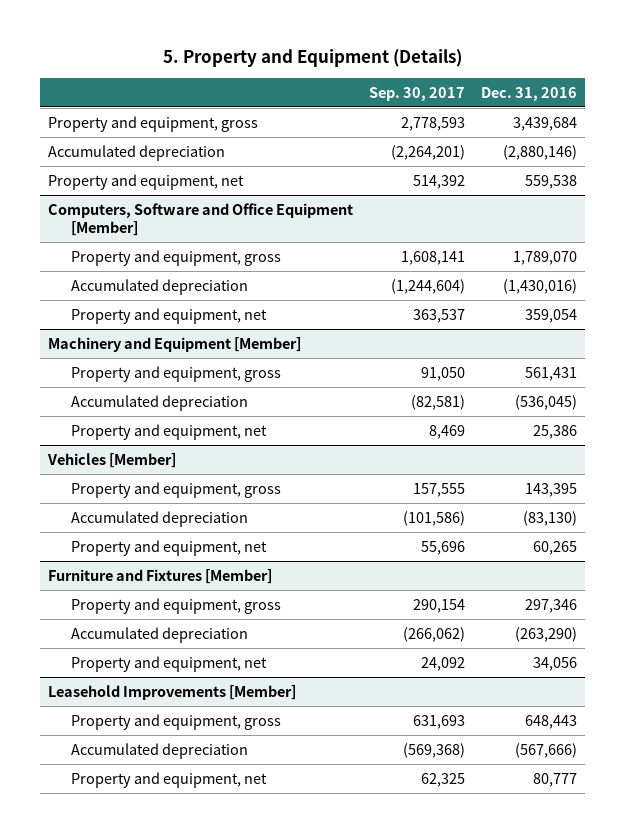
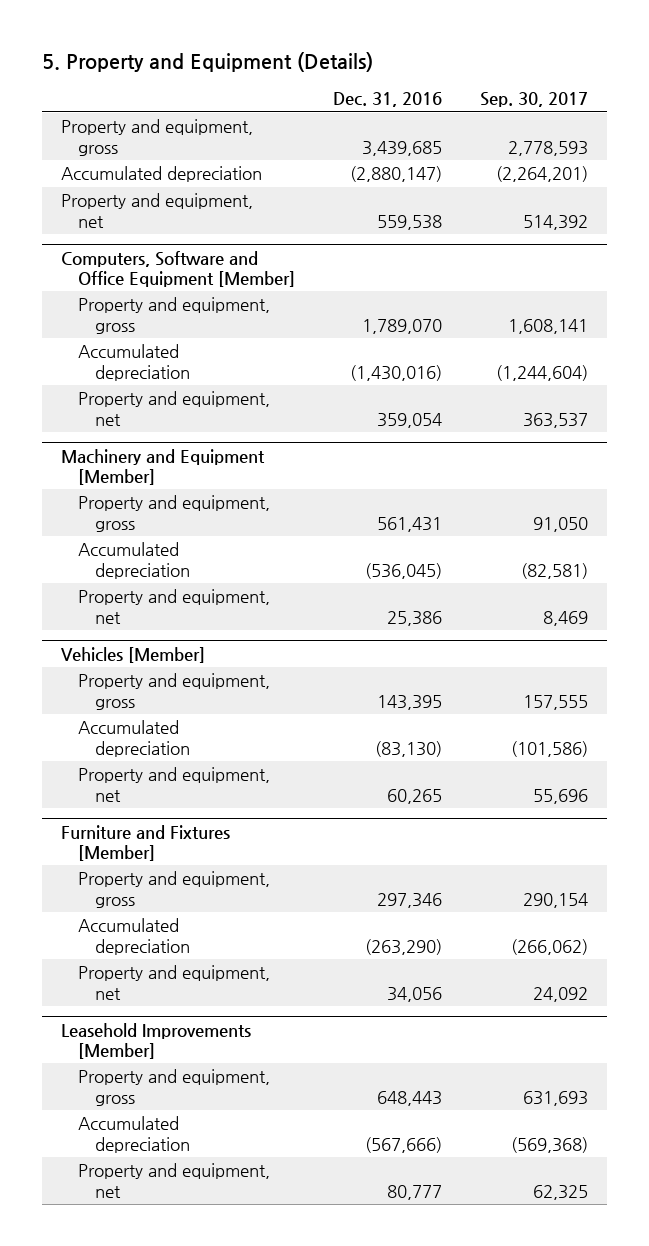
[513,117,578,132] 3,439,684 -> [362,140,443,156] 3,439,685
[503,145,578,161] (2,880,146) -> [350,166,443,183] (2,880,147)

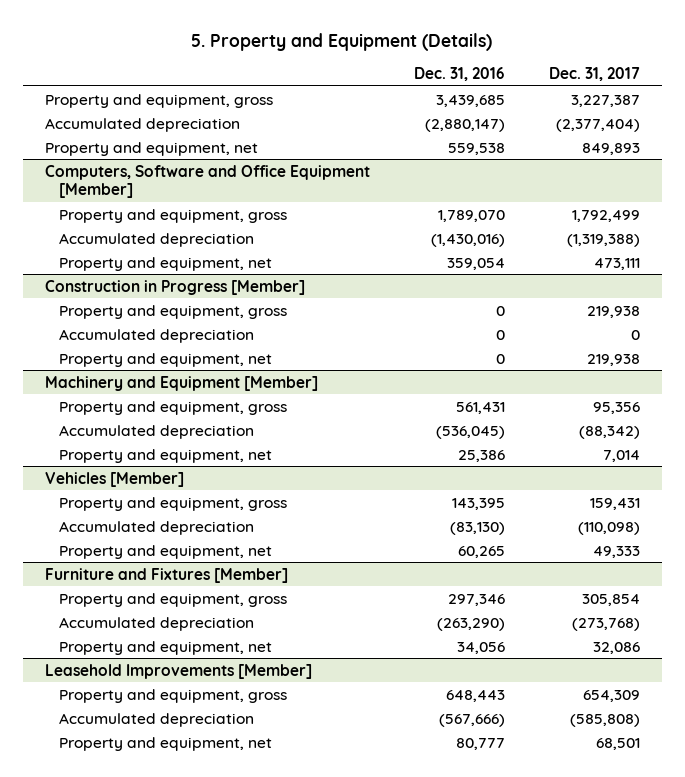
[480,92,589,108] Sep. 30, 2017 -> none
none -> [548,67,640,82] Dec. 31, 2017
none -> [44,279,305,295] Construction in Progress [Member]
none -> [59,304,288,319] Property and equipment, gross
none -> [59,328,255,343] Accumulated depreciation
none -> [59,352,273,367] Property and equipment, net

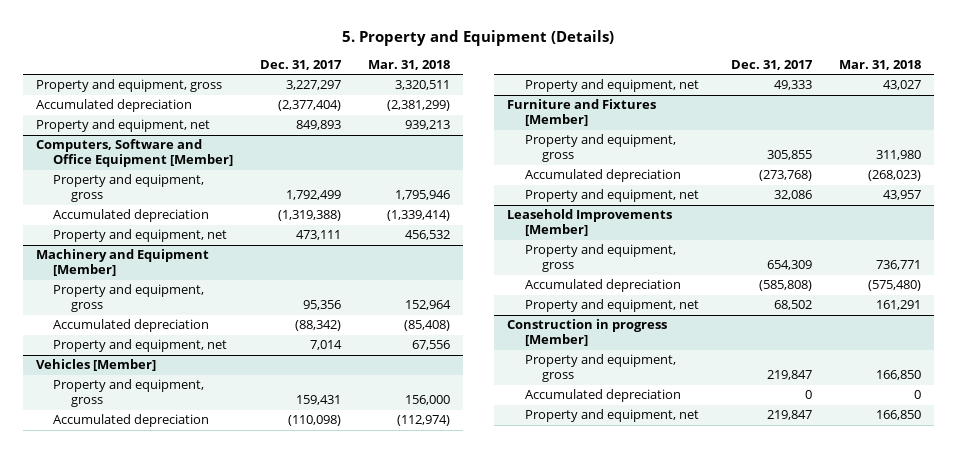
[413,67,505,82] Dec. 31, 2016 -> none
none -> [367,59,450,70] Mar. 31, 2018
[570,94,640,107] 3,227,387 -> [285,80,341,91] 3,227,297
[44,279,305,295] Construction in Progress [Member] -> none
[59,304,288,319] Property and equipment, gross -> none
[59,328,255,343] Accumulated depreciation -> none
[59,352,273,367] Property and equipment, net -> none
[581,593,640,606] 305,854 -> [767,150,813,161] 305,855
[595,737,640,750] 68,501 -> [774,300,813,311] 68,502
none -> [507,319,668,347] Construction in progress [Member]
none -> [524,354,676,383] Property and equipment, gross
none -> [524,389,681,403] Accumulated depreciation
none -> [524,409,699,423] Property and equipment, net

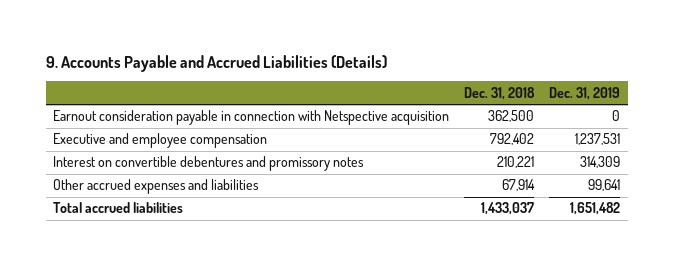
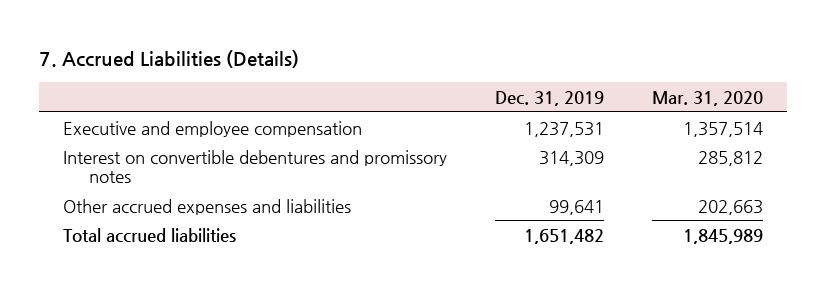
[46,54,388,72] 9. Accounts Payable and Accrued Liabilities (Details) -> [39,50,300,69] 7. Accrued Liabilities (Details)
[464,86,536,100] Dec. 31, 2018 -> none
none -> [652,90,764,106] Mar. 31, 2020
[53,110,450,126] Earnout consideration payable in connection with Netspective acquisition -> none

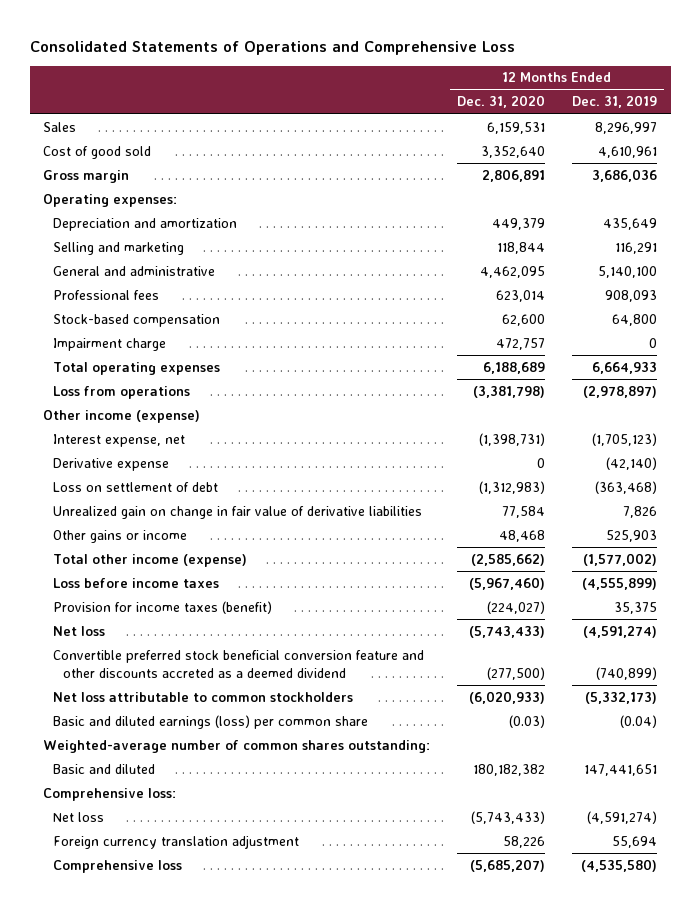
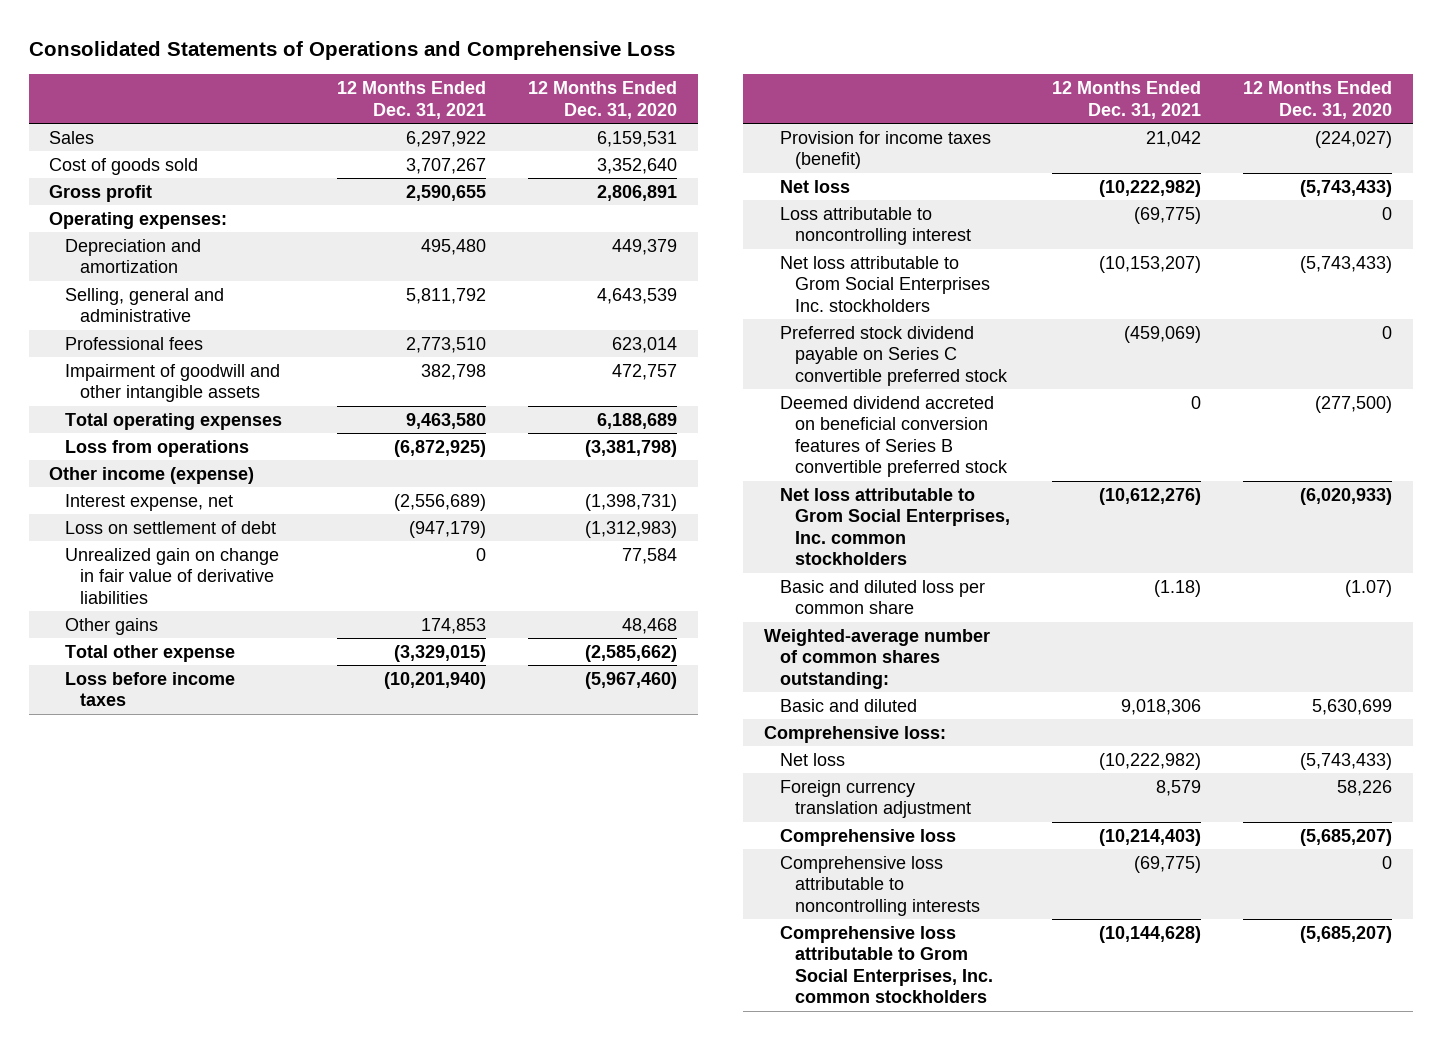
[572,95,658,109] Dec. 31, 2019 -> none
none -> [337,81,487,119] 12 Months Ended Dec. 31, 2021
[43,145,152,159] Cost of good sold -> [49,157,199,175] Cost of goods sold
[43,169,130,183] Gross margin -> [49,184,153,202] Gross profit
[53,241,185,255] Selling and marketing -> none
[53,265,216,276] General and administrative -> [64,287,224,323] Selling, general and administrative
[480,265,546,278] 4,462,095 -> [597,287,678,304] 4,643,539
[53,313,221,327] Stock-based compensation -> none
[53,337,167,351] Impairment charge -> [64,363,280,403] Impairment of goodwill and other intangible assets
[53,457,170,471] Derivative expense -> none
[53,529,188,543] Other gains or income -> [64,617,158,635] Other gains
[53,553,248,567] Total other income (expense) -> [64,644,235,662] Total other expense
none -> [779,206,972,246] Loss attributable to noncontrolling interest
none -> [779,255,991,312] Net loss attributable to Grom Social Enterprises Inc. stockholders
[53,649,425,678] Convertible preferred stock beneficial conversion feature and other discounts accreted as a deemed dividend -> [779,325,1009,386] Preferred stock dividend payable on Series C convertible preferred stock
[487,666,546,680] (277,500) -> [1381,325,1392,339] 0
none -> [779,395,1009,478] Deemed dividend accreted on beneficial conversion features of Series B convertible preferred stock
[53,691,354,702] Net loss attributable to common stockholders -> [779,487,1011,566] Net loss attributable to Grom Social Enterprises, Inc. common stockholders
[53,714,369,729] Basic and diluted earnings (loss) per common share -> [779,579,985,615] Basic and diluted loss per common share
[509,714,546,728] (0.03) -> [1344,579,1392,597] (1.07)
[473,763,546,776] 180,182,382 -> [1311,698,1392,715] 5,630,699
none -> [779,855,981,916] Comprehensive loss attributable to noncontrolling interests
none -> [779,925,994,1004] Comprehensive loss attributable to Grom Social Enterprises, Inc. common stockholders

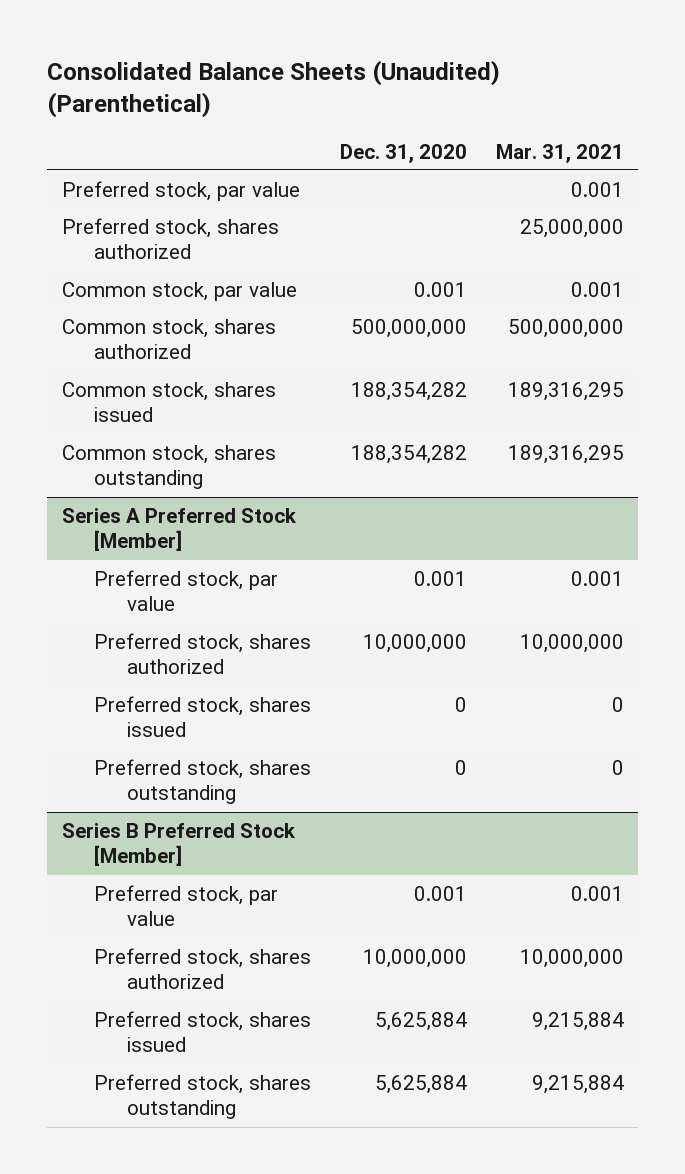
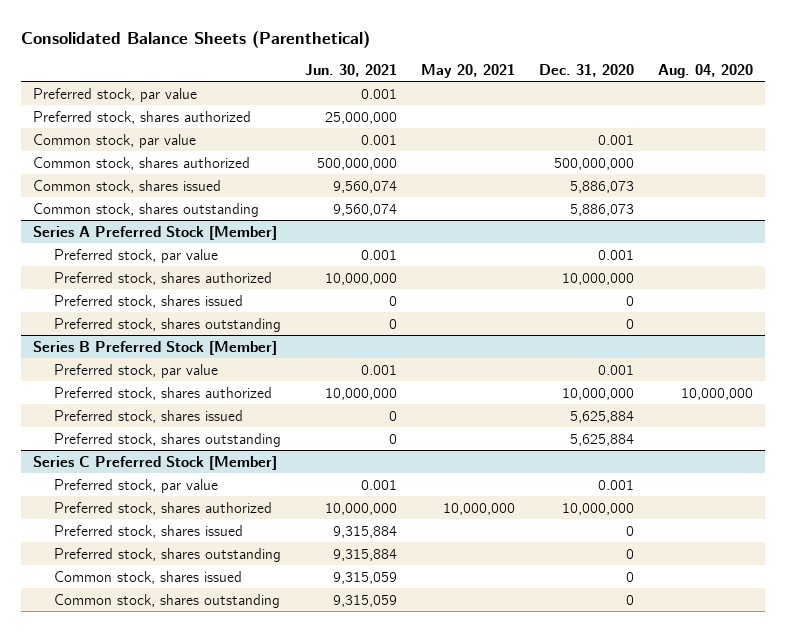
[47,59,501,118] Consolidated Balance Sheets (Unaudited) (Parenthetical) -> [20,30,370,48] Consolidated Balance Sheets (Parenthetical)
[495,143,624,163] Mar. 31, 2021 -> none
none -> [305,63,398,77] Jun. 30, 2021
none -> [421,63,516,78] May 20, 2021
none -> [658,63,754,78] Aug. 04, 2020
[351,381,468,401] 188,354,282 -> [570,180,635,193] 5,886,073
[351,444,468,464] 188,354,282 -> [570,203,635,216] 5,886,073
none -> [32,455,277,470] Series C Preferred Stock [Member]
none -> [54,478,219,493] Preferred stock, par value
none -> [54,501,273,515] Preferred stock, shares authorized
none -> [54,524,244,538] Preferred stock, shares issued
none -> [54,547,282,562] Preferred stock, shares outstanding
none -> [54,570,243,584] Common stock, shares issued
none -> [54,593,281,608] Common stock, shares outstanding

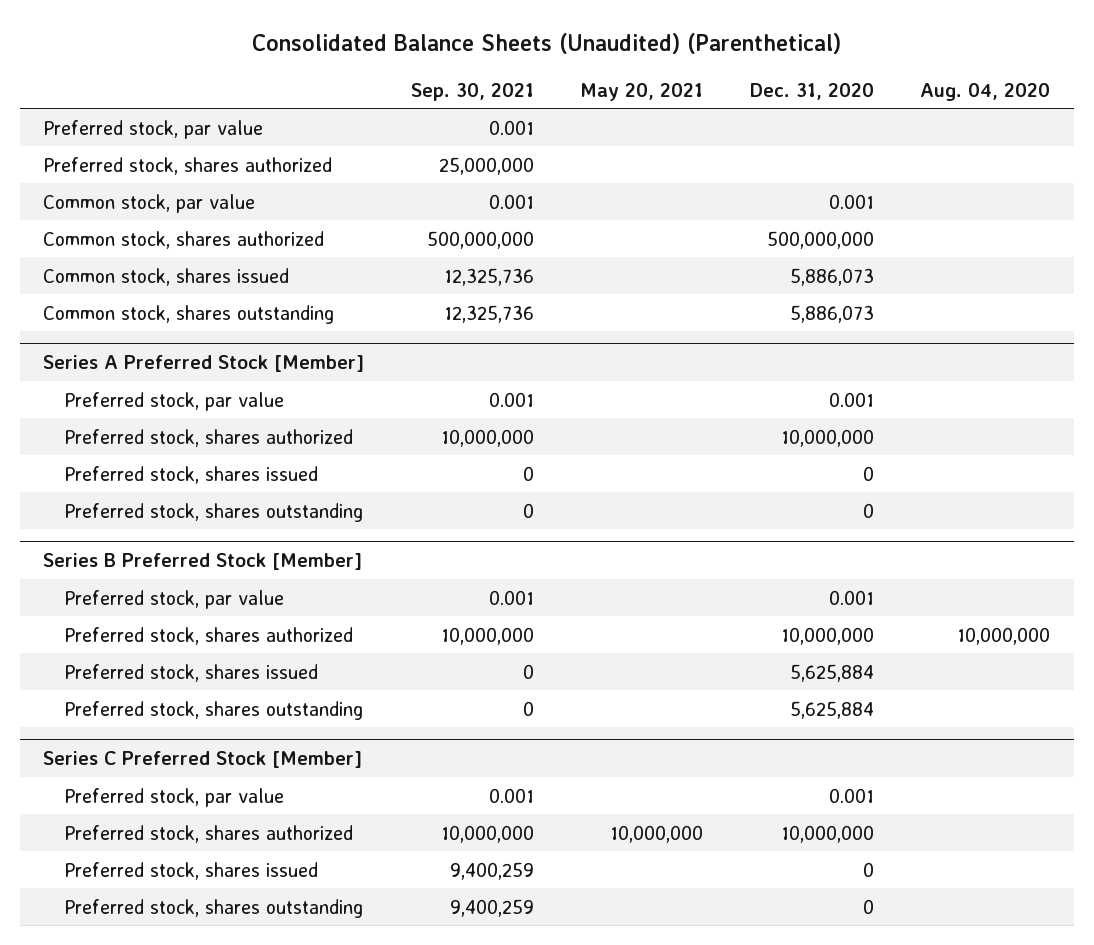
[20,30,370,48] Consolidated Balance Sheets (Parenthetical) -> [251,33,841,55] Consolidated Balance Sheets (Unaudited) (Parenthetical)
[305,63,398,77] Jun. 30, 2021 -> none
none -> [410,82,534,101] Sep. 30, 2021
[54,570,243,584] Common stock, shares issued -> none
[54,593,281,608] Common stock, shares outstanding -> none

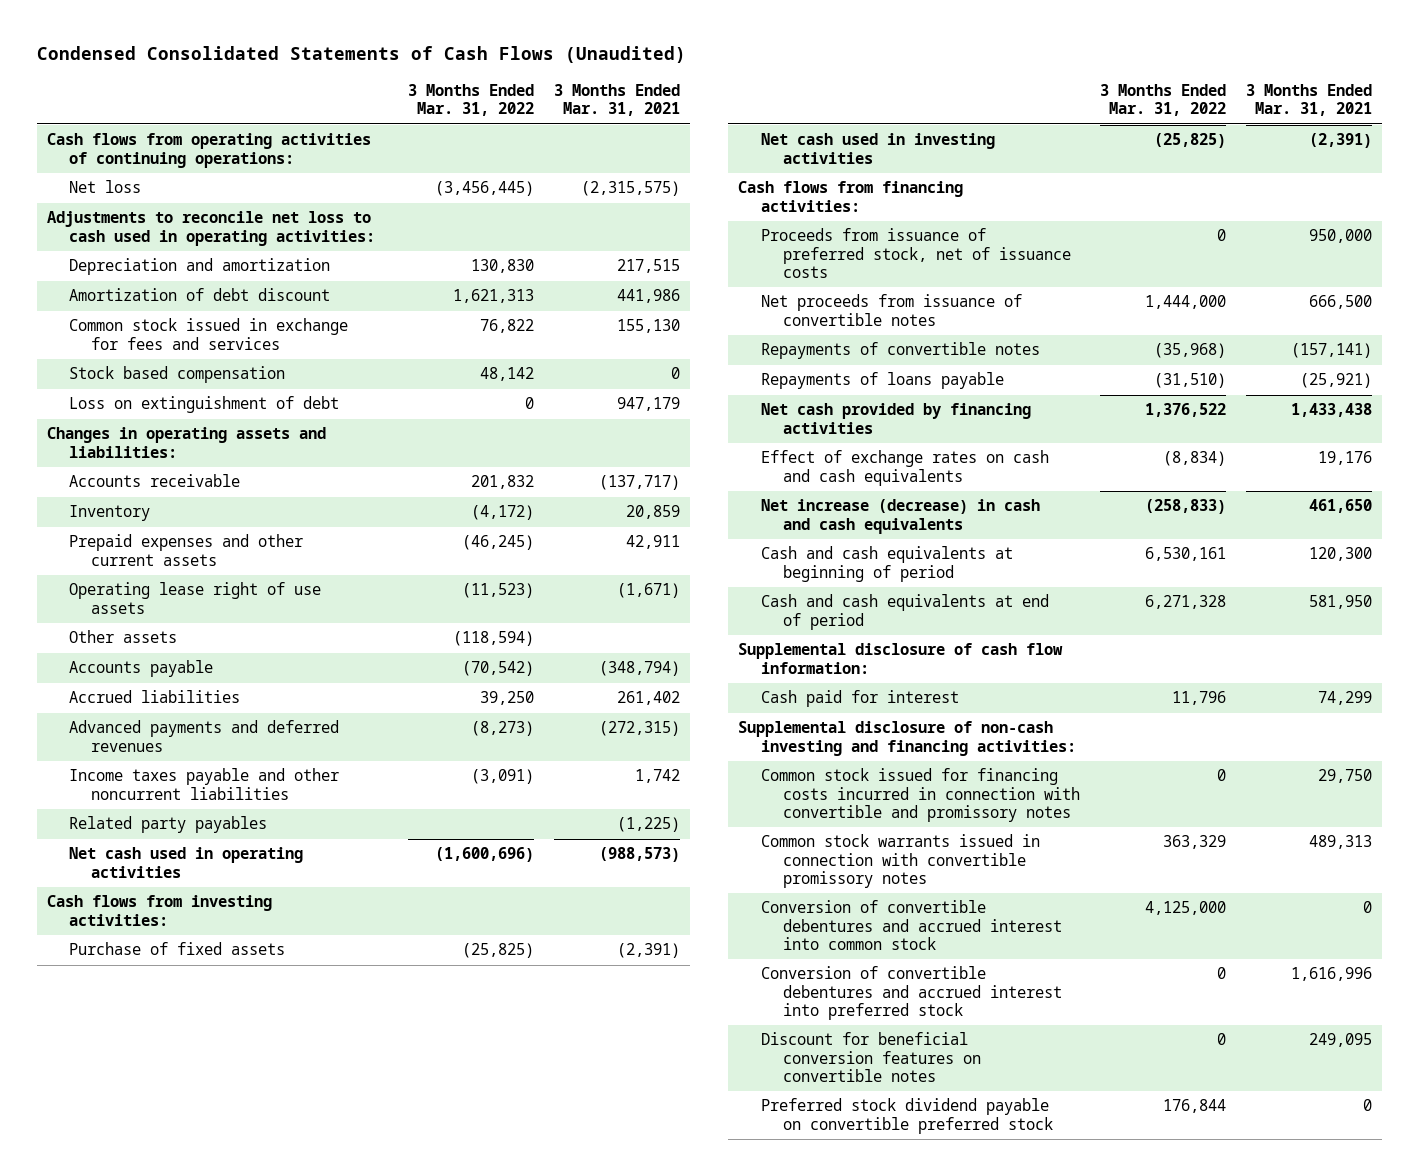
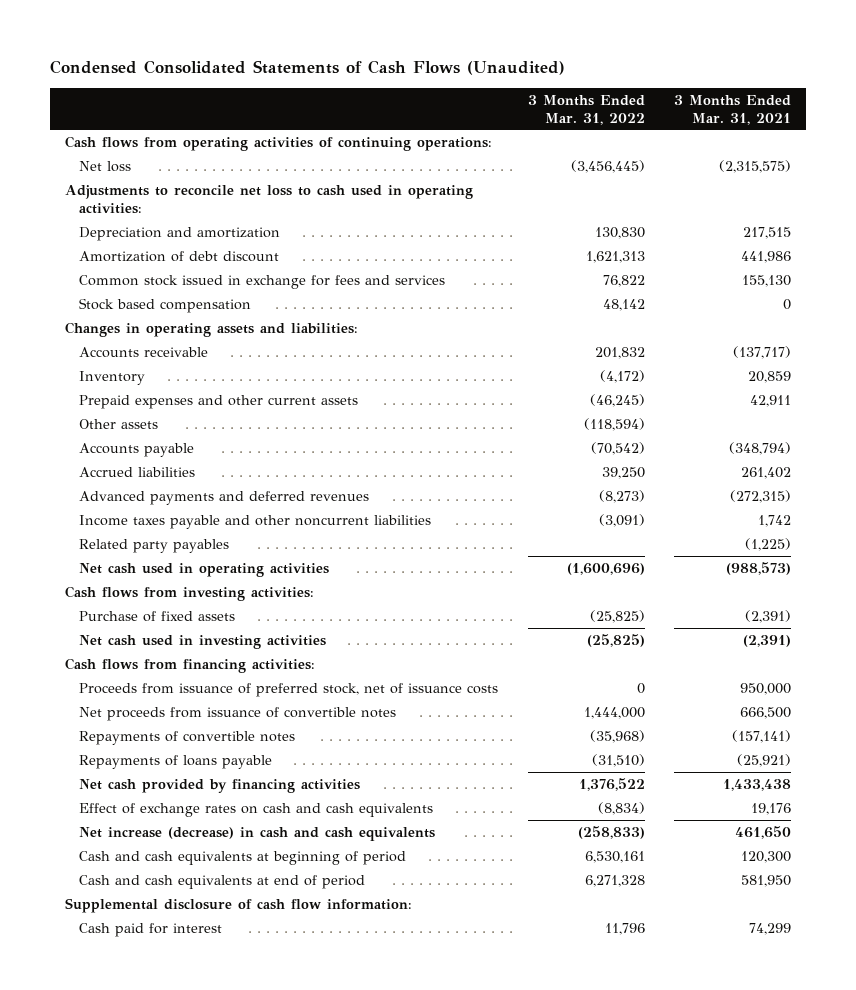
[69,396,340,414] Loss on extinguishment of debt -> none
[69,582,322,614] Operating lease right of use assets -> none
[738,721,1076,756] Supplemental disclosure of non-cash investing and financing activities: -> none
[760,768,1081,822] Common stock issued for financing costs incurred in connection with convertible and promissory notes -> none
[760,834,1040,888] Common stock warrants issued in connection with convertible promissory notes -> none
[760,900,1063,950] Conversion of convertible debentures and accrued interest into common stock -> none
[760,966,1063,1020] Conversion of convertible debentures and accrued interest into preferred stock -> none
[760,1032,982,1082] Discount for beneficial conversion features on convertible notes -> none
[760,1098,1054,1134] Preferred stock dividend payable on convertible preferred stock -> none

